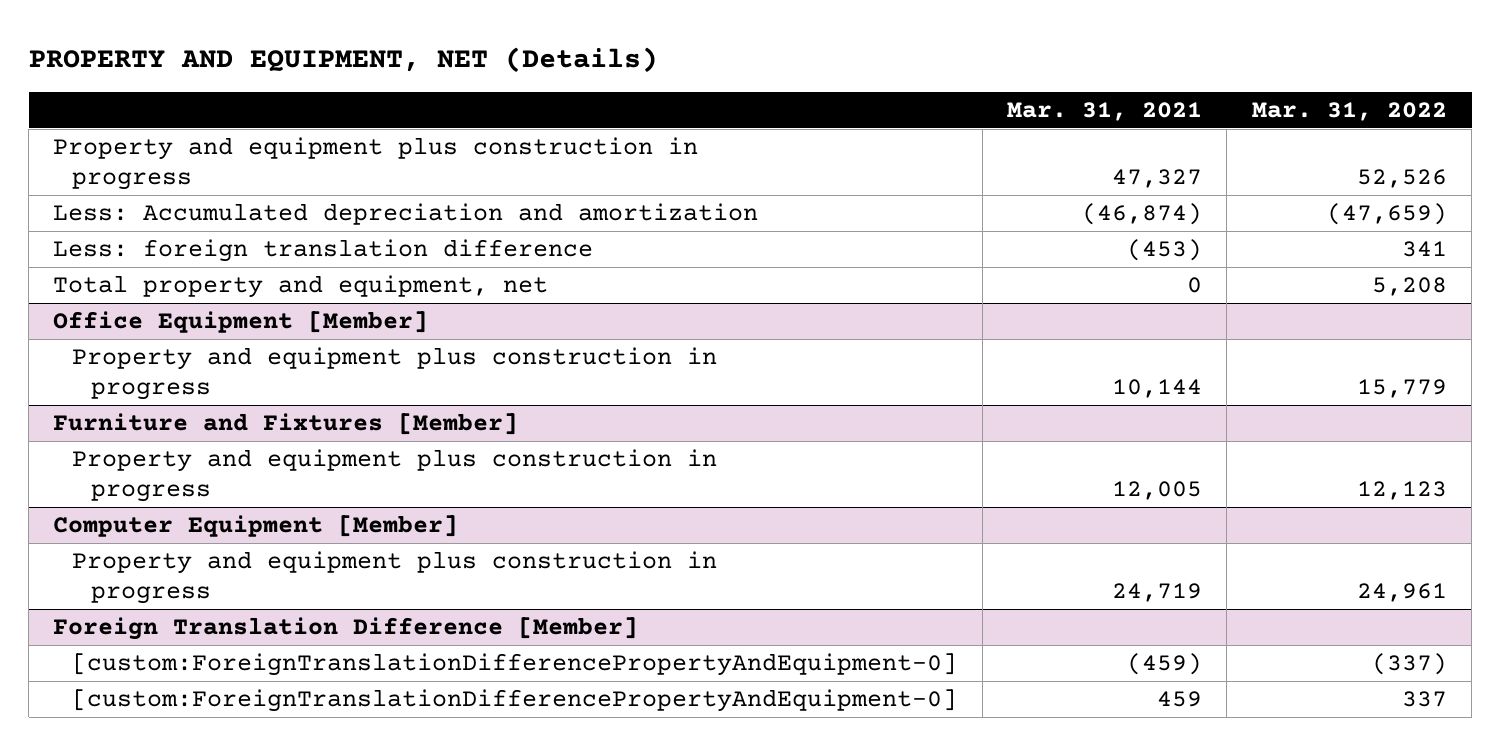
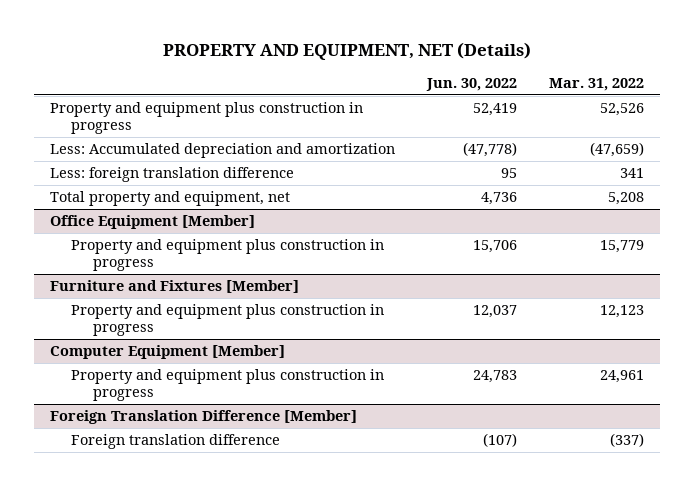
[1006,102,1202,122] Mar. 31, 2021 -> none
none -> [425,78,517,92] Jun. 30, 2022
[72,689,958,713] [custom:ForeignTranslationDifferencePropertyAndEquipment-0] -> none
[72,653,958,677] [custom:ForeignTranslationDifferencePropertyAndEquipment-0] -> [71,434,281,450] Foreign translation difference

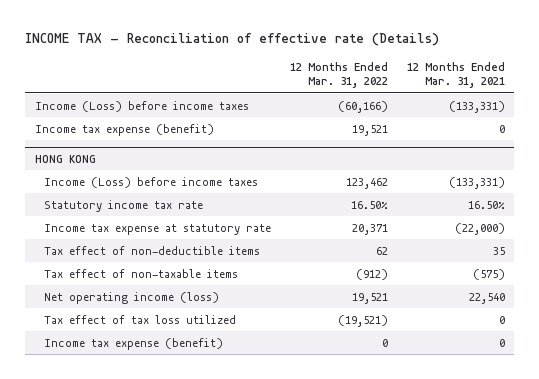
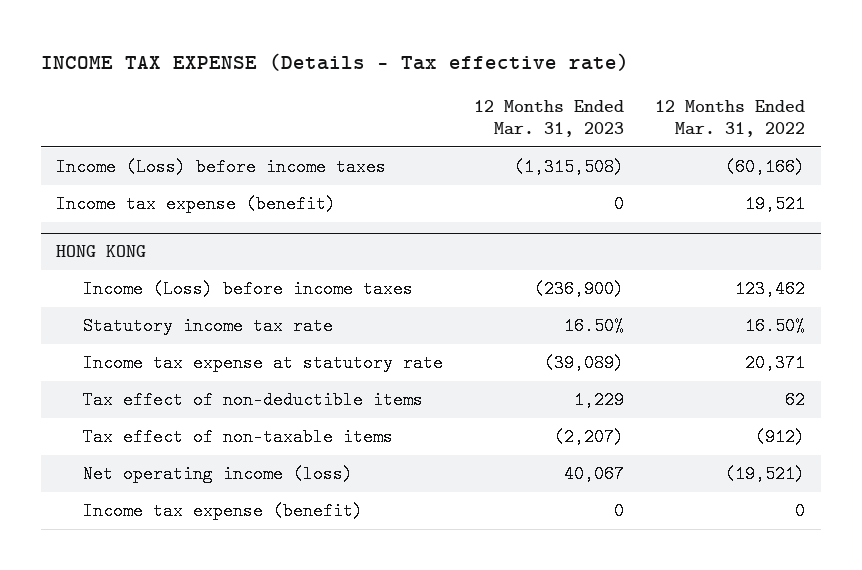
[25,33,440,47] INCOME TAX - Reconciliation of effective rate (Details) -> [40,53,629,72] INCOME TAX EXPENSE (Details - Tax effective rate)
[406,61,505,89] 12 Months Ended Mar. 31, 2021 -> none
none -> [474,99,625,138] 12 Months Ended Mar. 31, 2023
[44,314,237,324] Tax effect of tax loss utilized -> none
[351,292,388,304] 19,521 -> [725,464,806,483] (19,521)

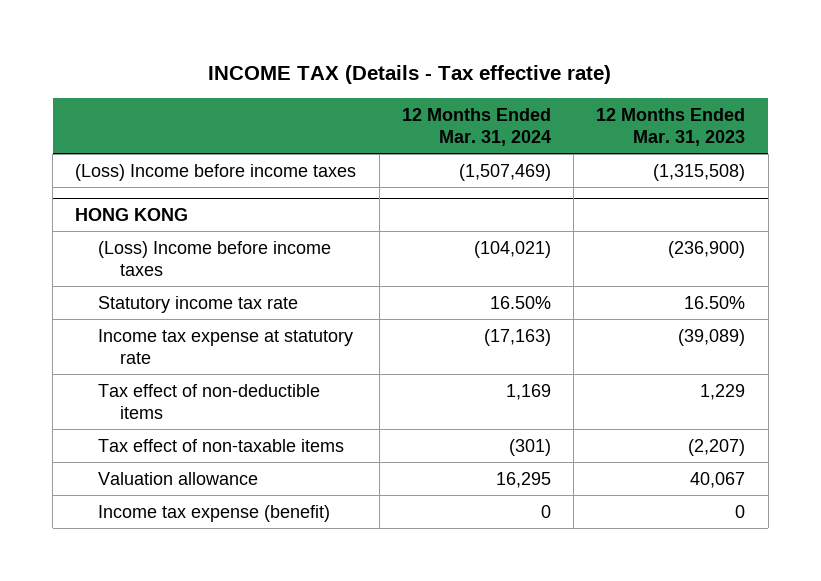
[40,53,629,72] INCOME TAX EXPENSE (Details - Tax effective rate) -> [208,65,612,85] INCOME TAX (Details - Tax effective rate)
[655,99,806,138] 12 Months Ended Mar. 31, 2022 -> none
none -> [401,107,551,147] 12 Months Ended Mar. 31, 2024
[56,194,337,213] Income tax expense (benefit) -> none
[56,157,387,176] Income (Loss) before income taxes -> [75,163,357,181] (Loss) Income before income taxes
[82,279,413,298] Income (Loss) before income taxes -> [97,240,331,276] (Loss) Income before income taxes
[82,464,353,483] Net operating income (loss) -> [97,471,258,485] Valuation allowance

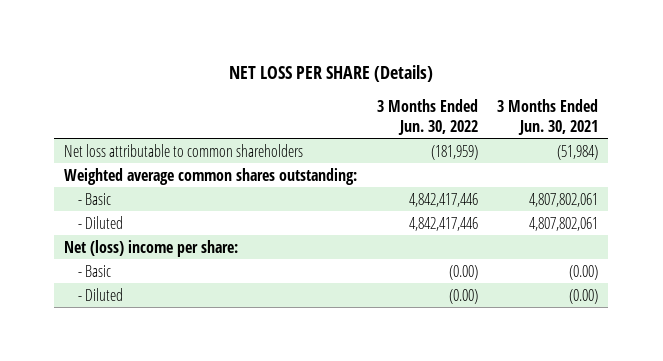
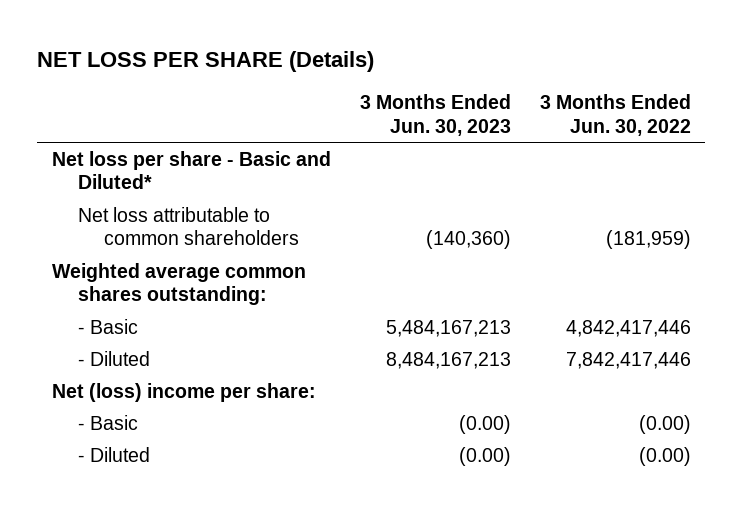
[497,99,599,135] 3 Months Ended Jun. 30, 2021 -> none
none -> [359,94,511,136] 3 Months Ended Jun. 30, 2023
none -> [51,150,331,190] Net loss per share - Basic and Diluted*
[408,216,478,231] 4,842,417,446 -> [565,351,691,369] 7,842,417,446

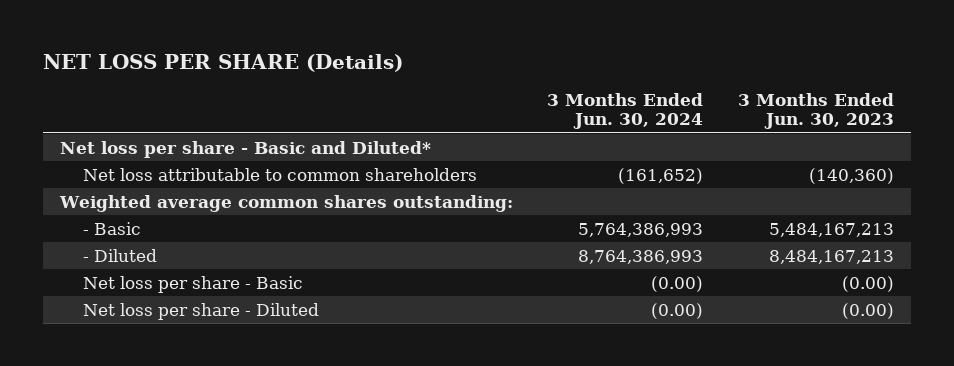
[539,94,691,136] 3 Months Ended Jun. 30, 2022 -> none
none -> [547,92,704,130] 3 Months Ended Jun. 30, 2024
[51,382,316,402] Net (loss) income per share: -> none
[77,414,138,430] - Basic -> [83,275,304,293] Net loss per share - Basic
[77,446,150,462] - Diluted -> [83,302,320,320] Net loss per share - Diluted

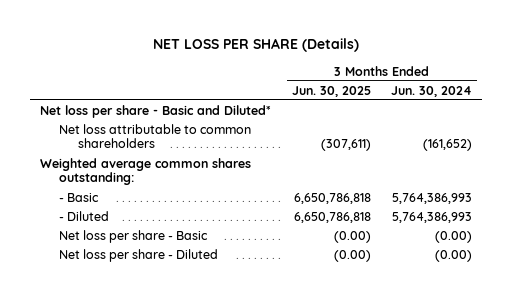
[737,92,894,130] 3 Months Ended Jun. 30, 2023 -> none
none -> [291,85,371,97] Jun. 30, 2025
[578,249,704,264] 8,764,386,993 -> [391,211,472,223] 5,764,386,993

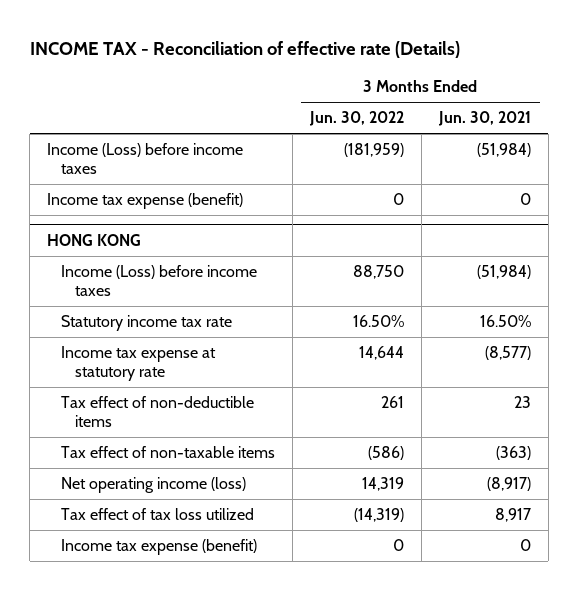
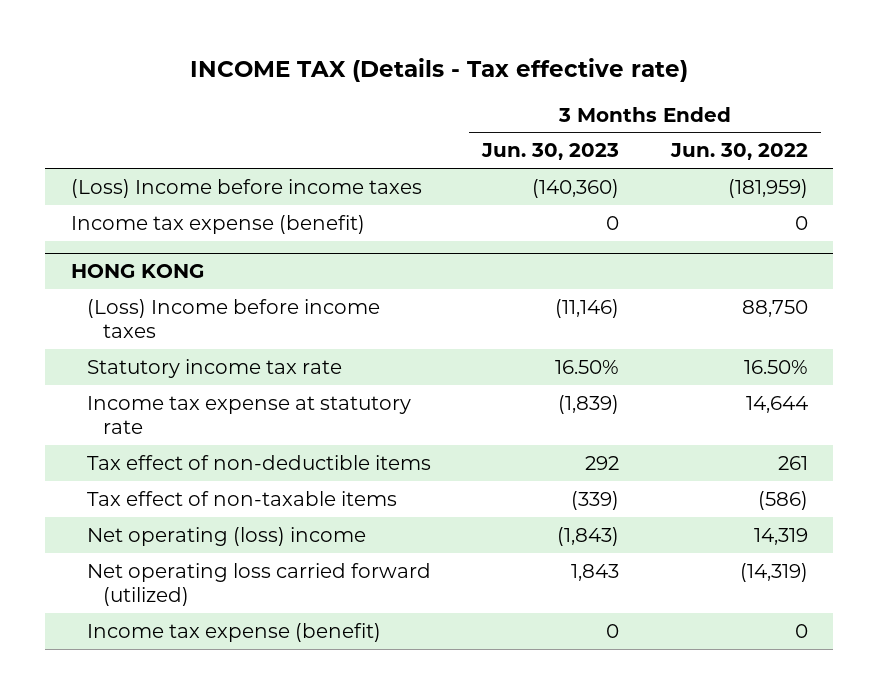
[29,40,460,58] INCOME TAX - Reconciliation of effective rate (Details) -> [190,57,689,82] INCOME TAX (Details - Tax effective rate)
[437,111,531,127] Jun. 30, 2021 -> none
none -> [481,143,620,161] Jun. 30, 2023
[47,143,244,175] Income (Loss) before income taxes -> [71,178,423,198] (Loss) Income before income taxes
[61,265,258,297] Income (Loss) before income taxes -> [86,298,380,338] (Loss) Income before income taxes
[61,477,247,494] Net operating income (loss) -> [86,526,366,546] Net operating (loss) income
[61,508,255,521] Tax effect of tax loss utilized -> [86,562,431,606] Net operating loss carried forward (utilized)

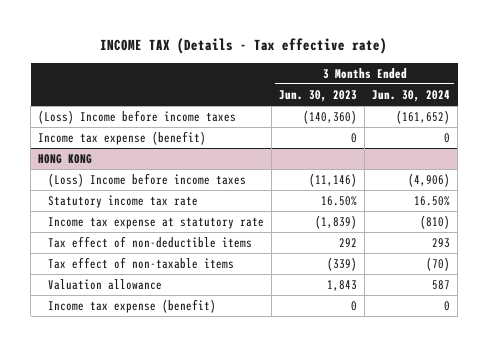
[669,143,808,161] Jun. 30, 2022 -> none
none -> [372,89,451,102] Jun. 30, 2024
[86,526,366,546] Net operating (loss) income -> none
[86,562,431,606] Net operating loss carried forward (utilized) -> [47,278,162,290] Valuation allowance

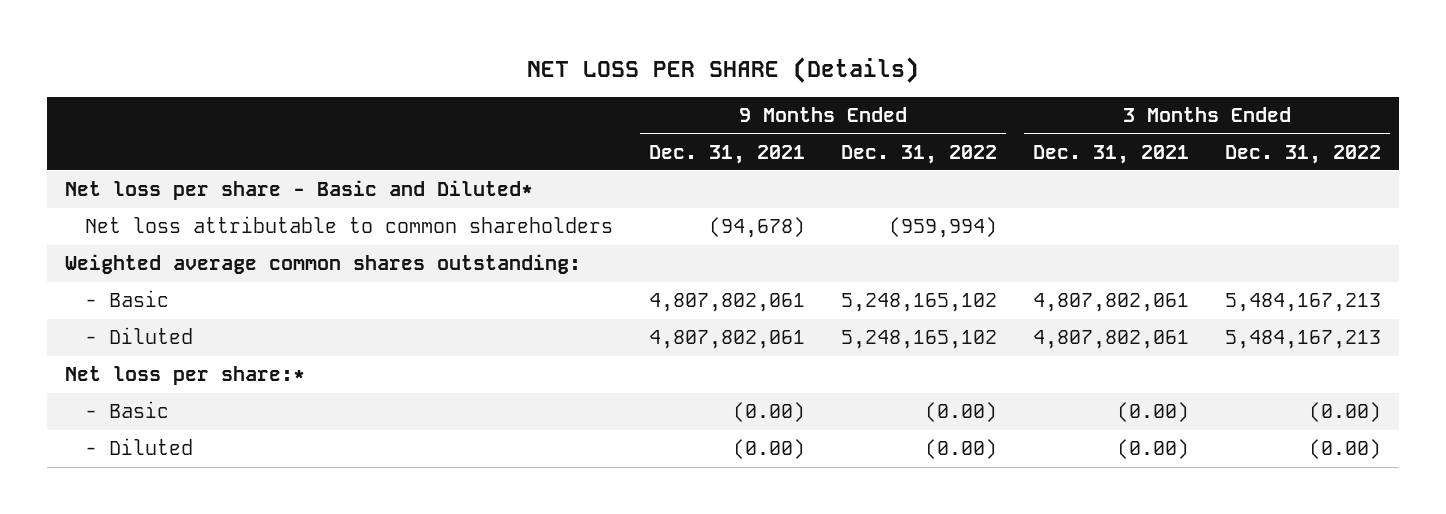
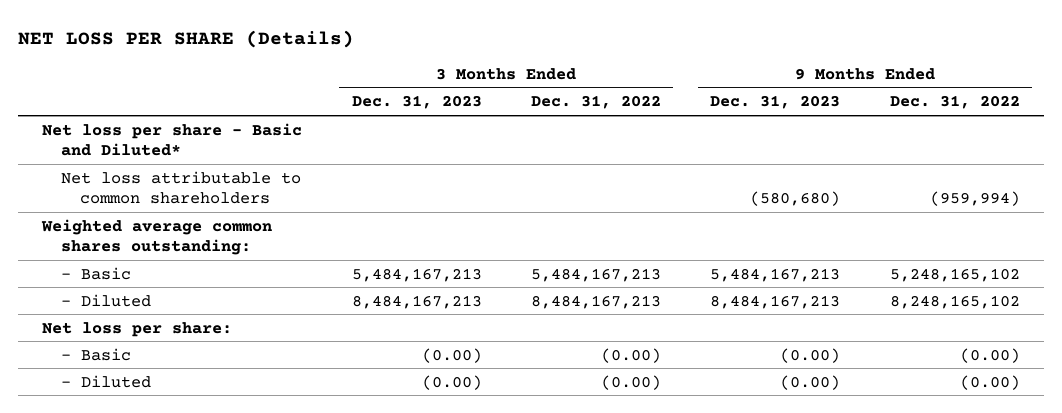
[648,144,805,164] Dec. 31, 2021 -> none
[1032,144,1189,164] Dec. 31, 2021 -> none
none -> [351,95,482,110] Dec. 31, 2023
none -> [710,95,841,110] Dec. 31, 2023
[840,330,997,350] 5,248,165,102 -> [889,294,1020,309] 8,248,165,102
[1224,330,1381,350] 5,484,167,213 -> [530,294,661,309] 8,484,167,213
[64,366,305,386] Net loss per share:* -> [42,321,233,337] Net loss per share:

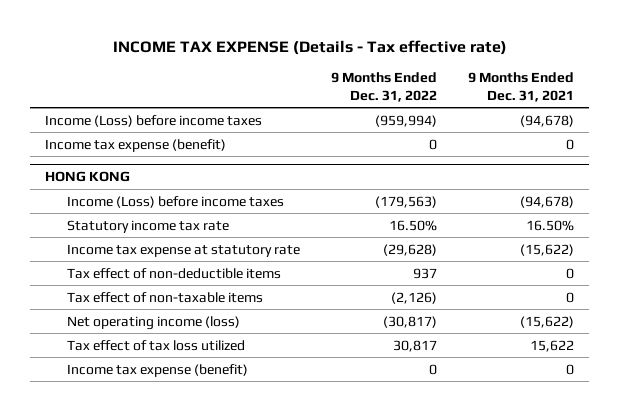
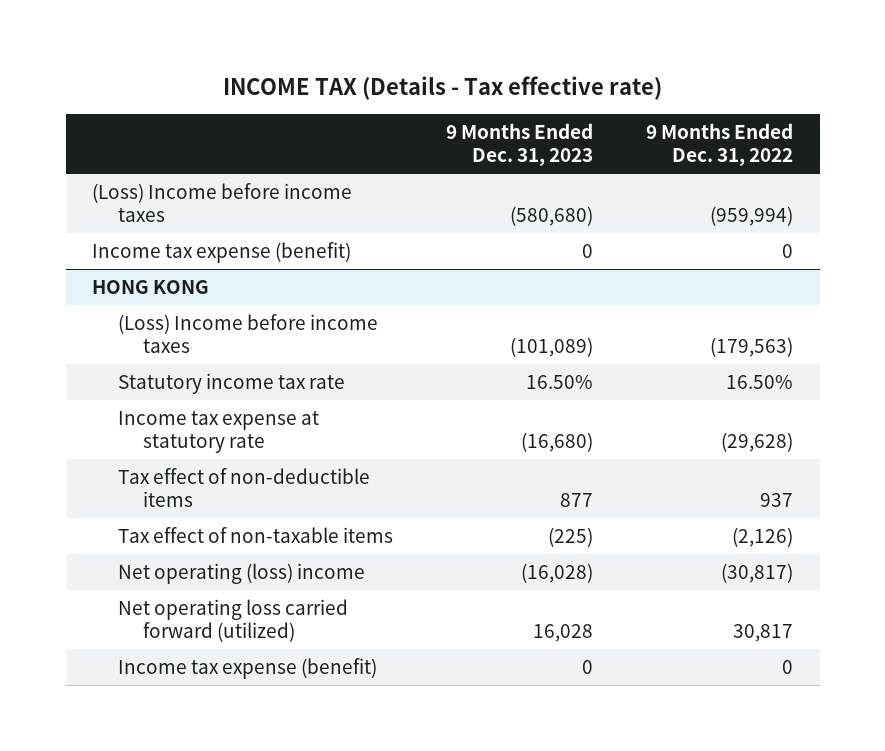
[112,39,507,55] INCOME TAX EXPENSE (Details - Tax effective rate) -> [222,76,662,101] INCOME TAX (Details - Tax effective rate)
[467,71,574,102] 9 Months Ended Dec. 31, 2021 -> none
none -> [445,123,593,166] 9 Months Ended Dec. 31, 2023
[45,114,263,127] Income (Loss) before income taxes -> [92,183,353,222] (Loss) Income before income taxes
[67,195,285,208] Income (Loss) before income taxes -> [117,314,378,353] (Loss) Income before income taxes
[67,315,241,330] Net operating income (loss) -> [117,563,365,585] Net operating (loss) income
[67,339,246,351] Tax effect of tax loss utilized -> [117,599,348,642] Net operating loss carried forward (utilized)

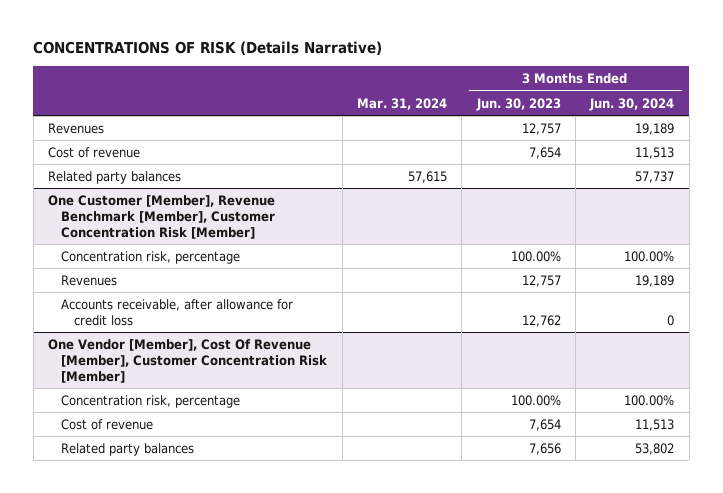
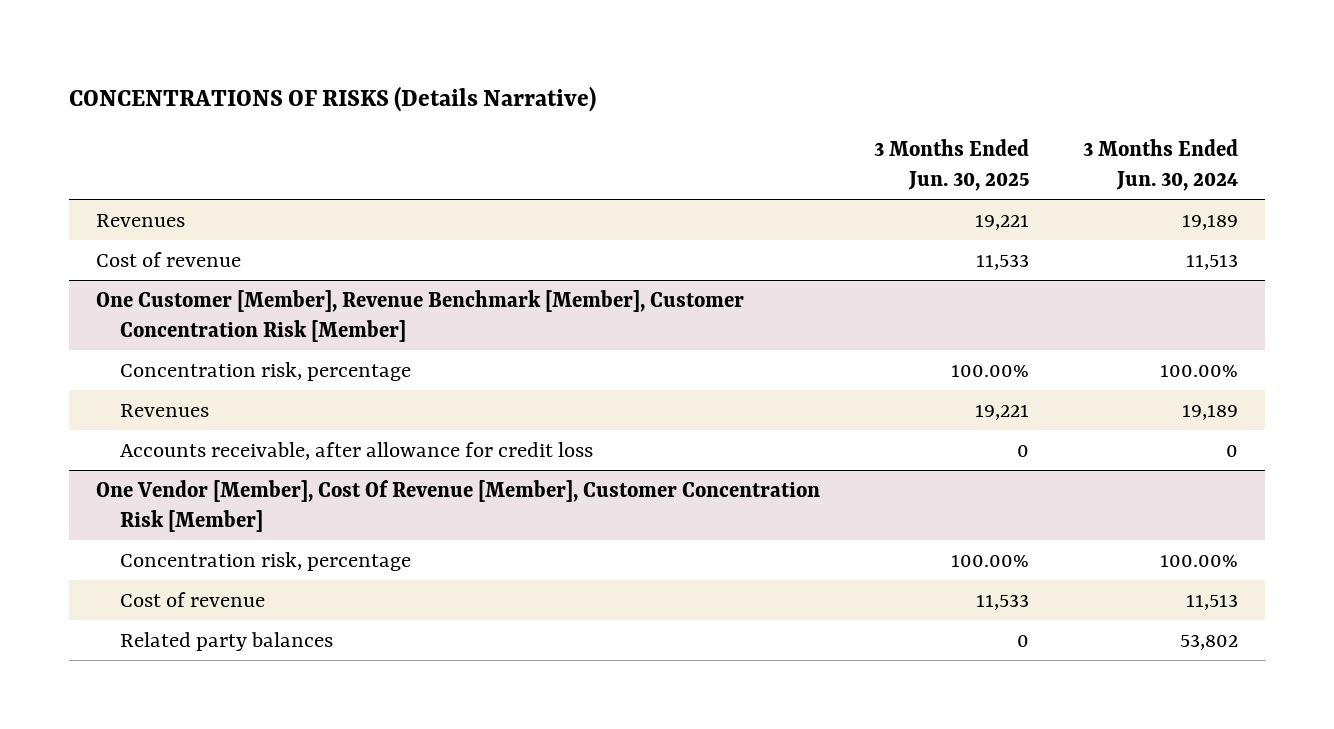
[33,41,383,56] CONCENTRATIONS OF RISK (Details Narrative) -> [68,85,596,112] CONCENTRATIONS OF RISKS (Details Narrative)
[356,97,447,110] Mar. 31, 2024 -> none
[475,97,561,111] Jun. 30, 2023 -> none
none -> [873,138,1029,191] 3 Months Ended Jun. 30, 2025
[48,170,182,184] Related party balances -> none

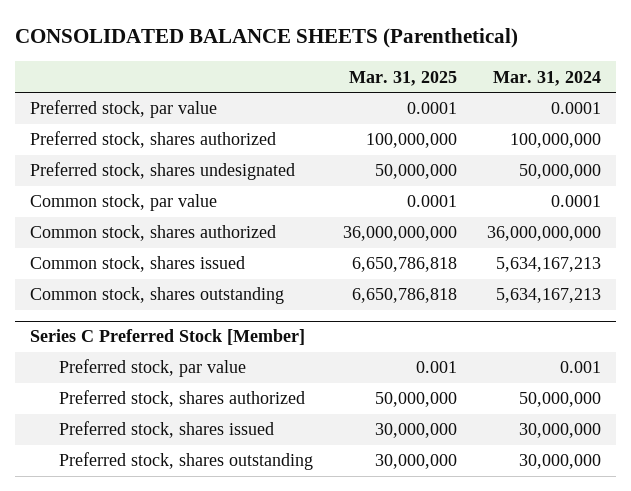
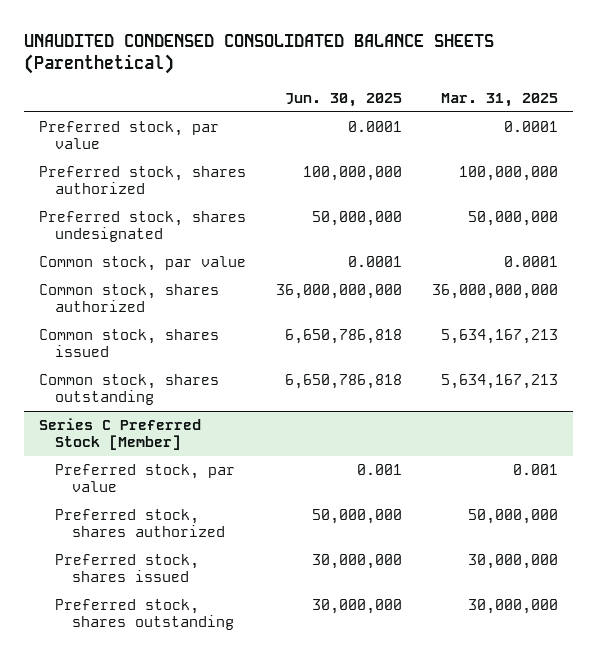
[14,28,518,49] CONSOLIDATED BALANCE SHEETS (Parenthetical) -> [23,33,494,75] UNAUDITED CONDENSED CONSOLIDATED BALANCE SHEETS (Parenthetical)
[493,70,602,86] Mar. 31, 2024 -> none
none -> [285,93,403,108] Jun. 30, 2025
[352,257,458,273] 6,650,786,818 -> [441,328,559,344] 5,634,167,213
[352,288,458,304] 6,650,786,818 -> [441,373,559,389] 5,634,167,213

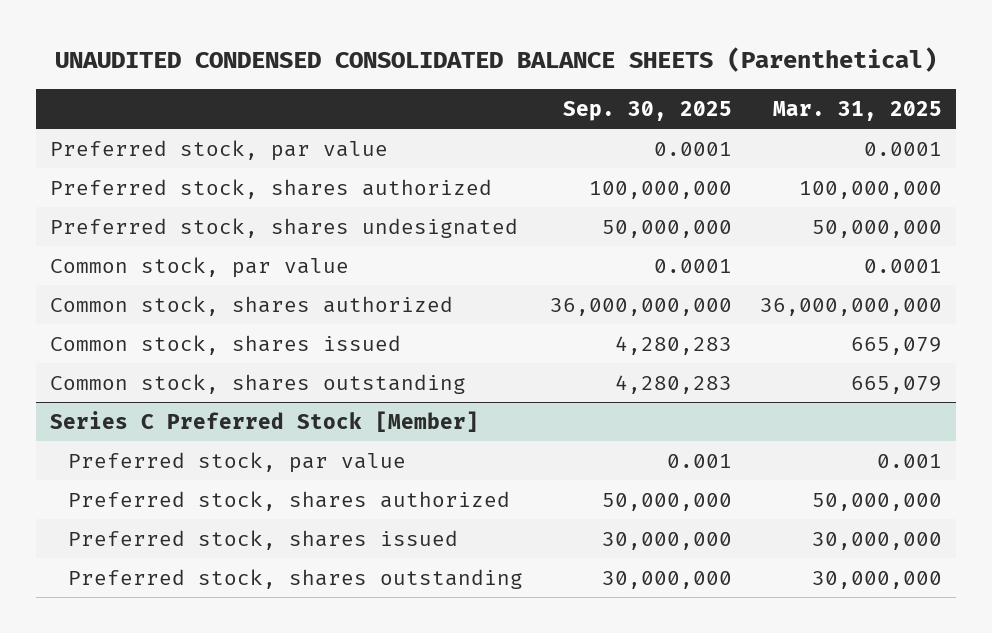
[285,93,403,108] Jun. 30, 2025 -> none
none -> [563,100,733,121] Sep. 30, 2025
[441,328,559,344] 5,634,167,213 -> [850,336,942,355] 665,079
[441,373,559,389] 5,634,167,213 -> [850,375,942,394] 665,079

